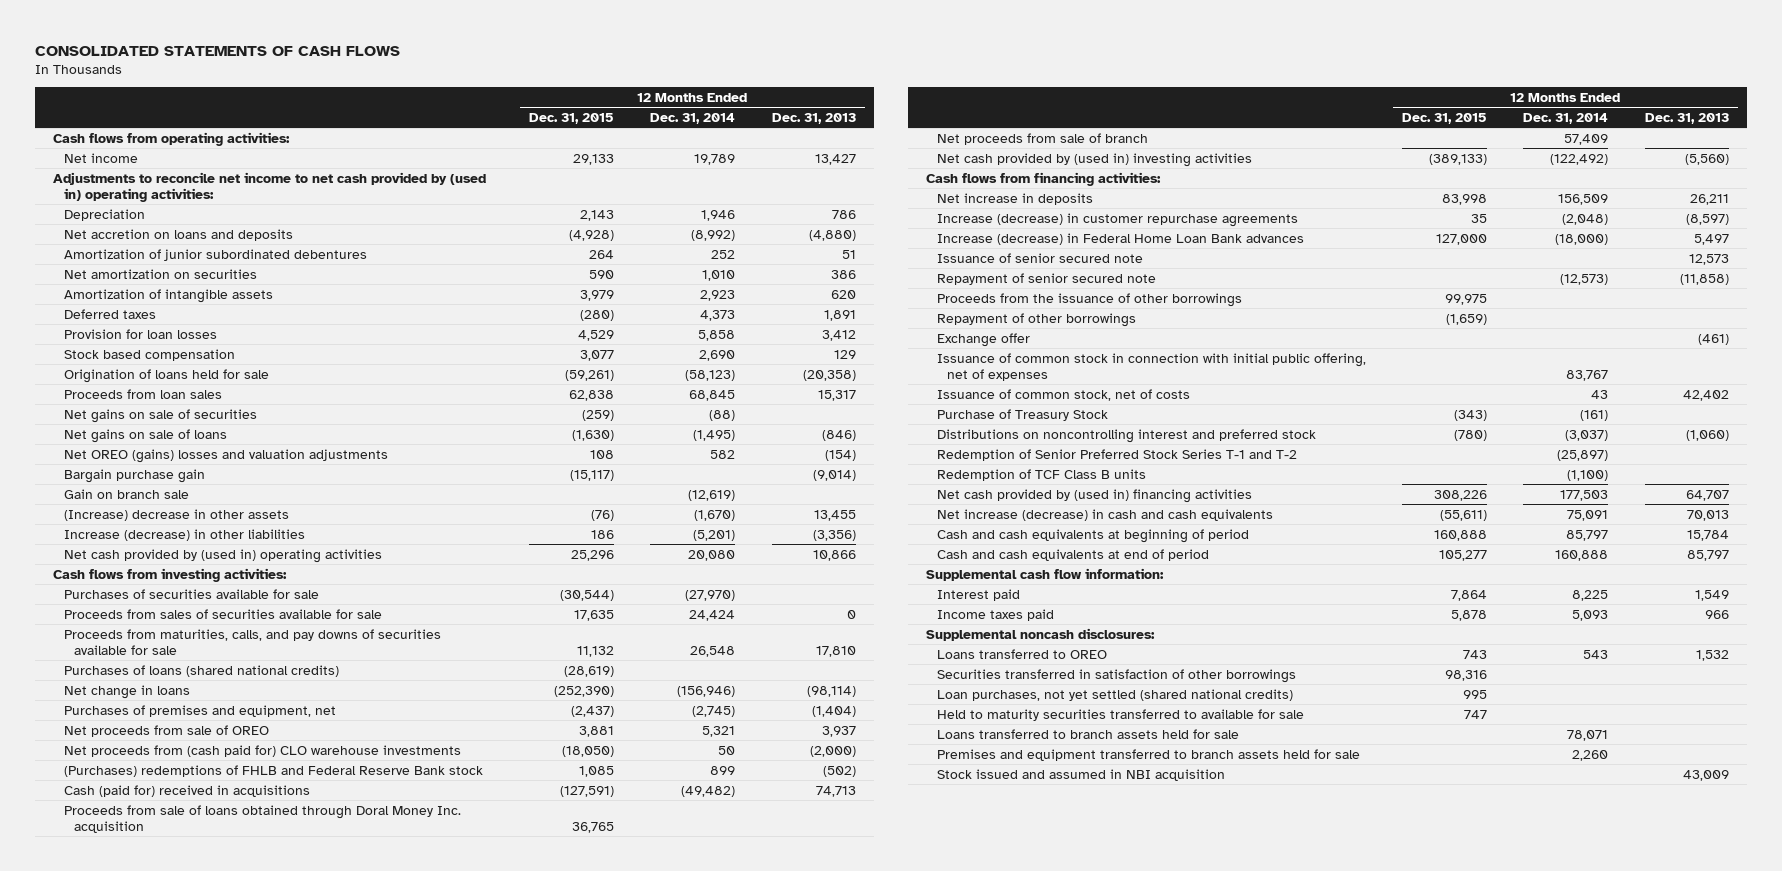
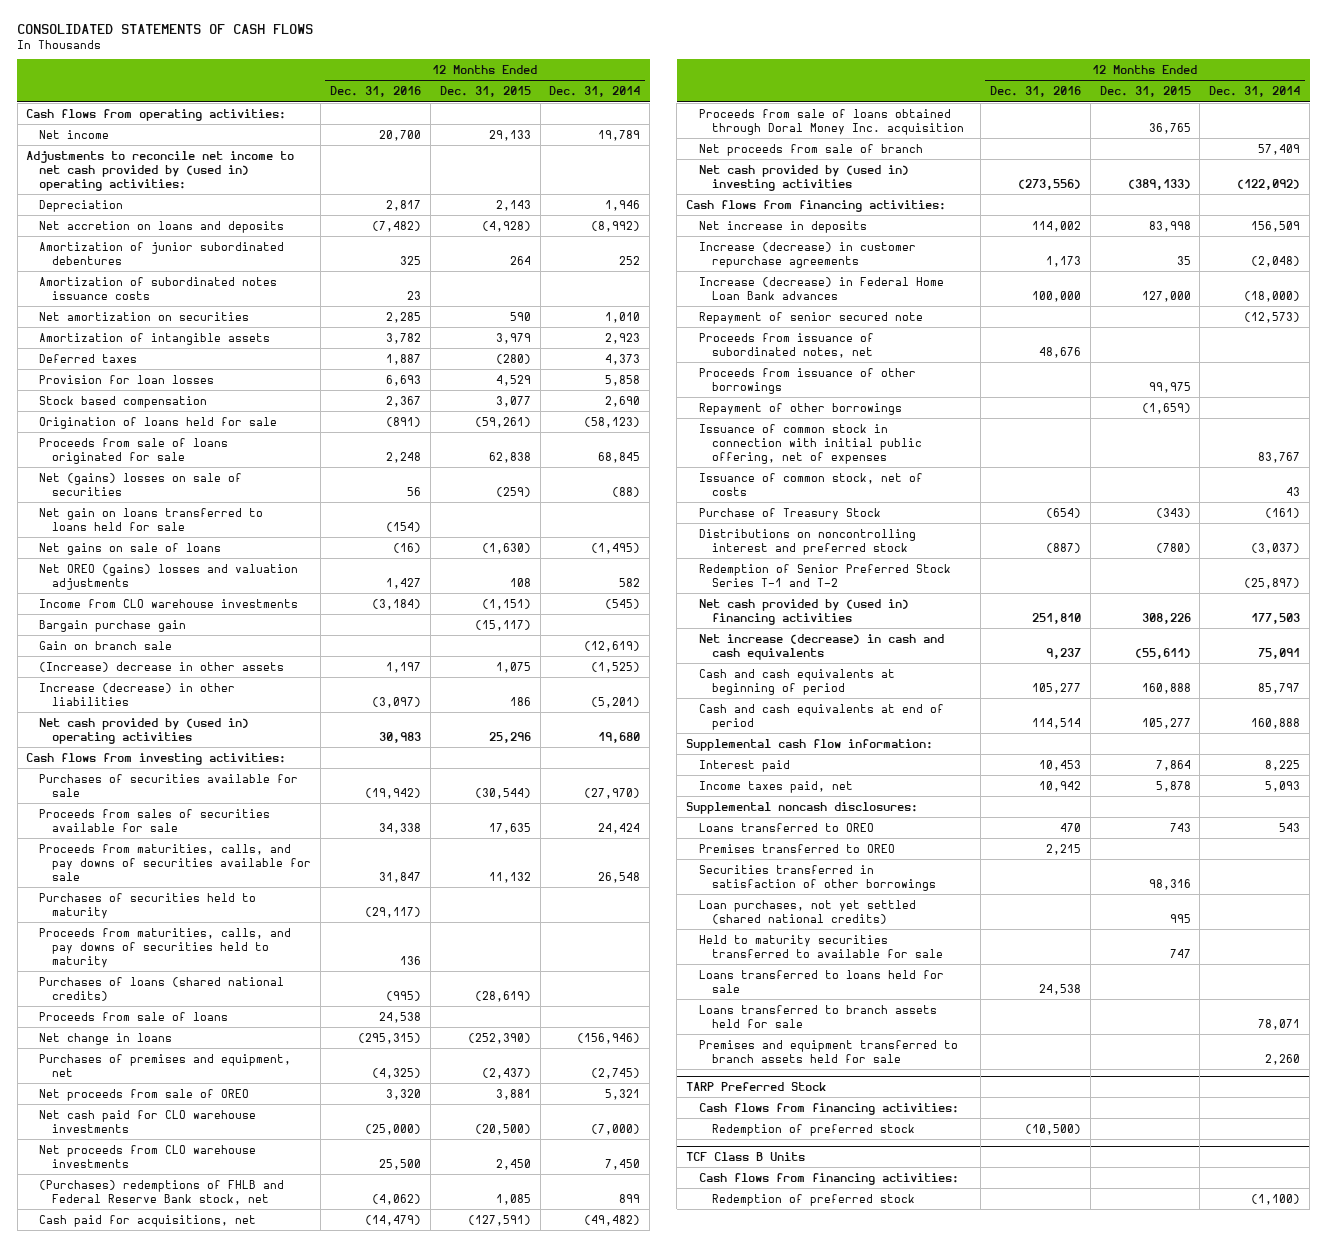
[771,112,856,124] Dec. 31, 2013 -> none
none -> [330,86,422,98] Dec. 31, 2016
none -> [39,276,278,300] Amortization of subordinated notes issuance costs
[63,388,222,399] Proceeds from loan sales -> [39,437,229,464] Proceeds from sale of loans originated for sale
[63,408,257,423] Net gains on sale of securities -> [39,472,243,496] Net (gains) losses on sale of securities
none -> [39,507,264,531] Net gain on loans transferred to loans held for sale
none -> [39,598,299,608] Income from CLO warehouse investments
[591,509,615,521] (76) -> [495,661,531,673] 1,075
[694,509,736,521] (1,670) -> [591,661,641,673] (1,525)
[688,549,736,561] 20,080 -> [598,731,641,743] 19,680
none -> [39,892,257,919] Purchases of securities held to maturity
none -> [39,927,292,968] Proceeds from maturities, calls, and pay downs of securities held to maturity
none -> [39,1011,229,1021] Proceeds from sale of loans
[63,744,461,757] Net proceeds from (cash paid for) CLO warehouse investments -> [39,1109,257,1133] Net cash paid for CLO warehouse investments
[562,745,615,757] (18,050) -> [474,1123,531,1135] (20,500)
[718,745,736,755] 50 -> [591,1123,641,1135] (7,000)
none -> [39,1144,257,1168] Net proceeds from CLO warehouse investments
[63,764,483,777] (Purchases) redemptions of FHLB and Federal Reserve Bank stock -> [39,1179,285,1205] (Purchases) redemptions of FHLB and Federal Reserve Bank stock, net
[63,784,310,797] Cash (paid for) received in acquisitions -> [39,1214,257,1227] Cash paid for acquisitions, net
[1550,153,1609,165] (122,492) -> [1237,178,1301,190] (122,092)
[936,252,1143,263] Issuance of senior secured note -> none
none -> [699,332,875,358] Proceeds from issuance of subordinated notes, net
[936,292,1242,307] Proceeds from the issuance of other borrowings -> [699,367,917,394] Proceeds from issuance of other borrowings
[936,332,1030,347] Exchange offer -> none
[936,468,1146,481] Redemption of TCF Class B units -> none
[936,608,1054,621] Income taxes paid -> [699,780,854,793] Income taxes paid, net
none -> [699,843,896,853] Premises transferred to OREO
none -> [699,969,945,993] Loans transferred to loans held for sale
[936,768,1225,781] Stock issued and assumed in NBI acquisition -> none
none -> [686,1081,827,1091] TARP Preferred Stock
none -> [699,1102,960,1115] Cash flows from financing activities:
none -> [712,1123,916,1136] Redemption of preferred stock
none -> [686,1151,806,1161] TCF Class B Units
none -> [699,1172,960,1185] Cash flows from financing activities:
none -> [712,1193,916,1206] Redemption of preferred stock

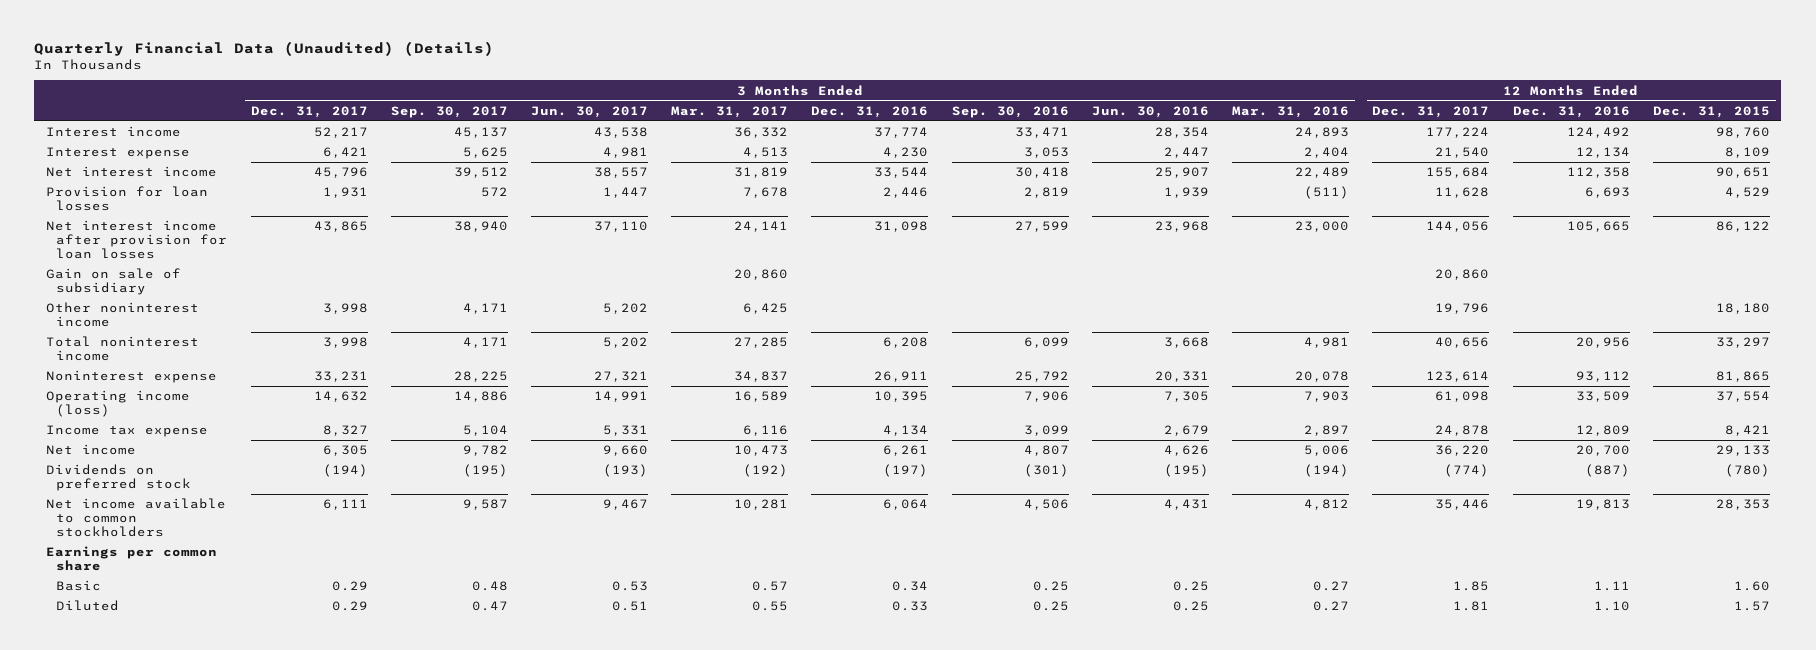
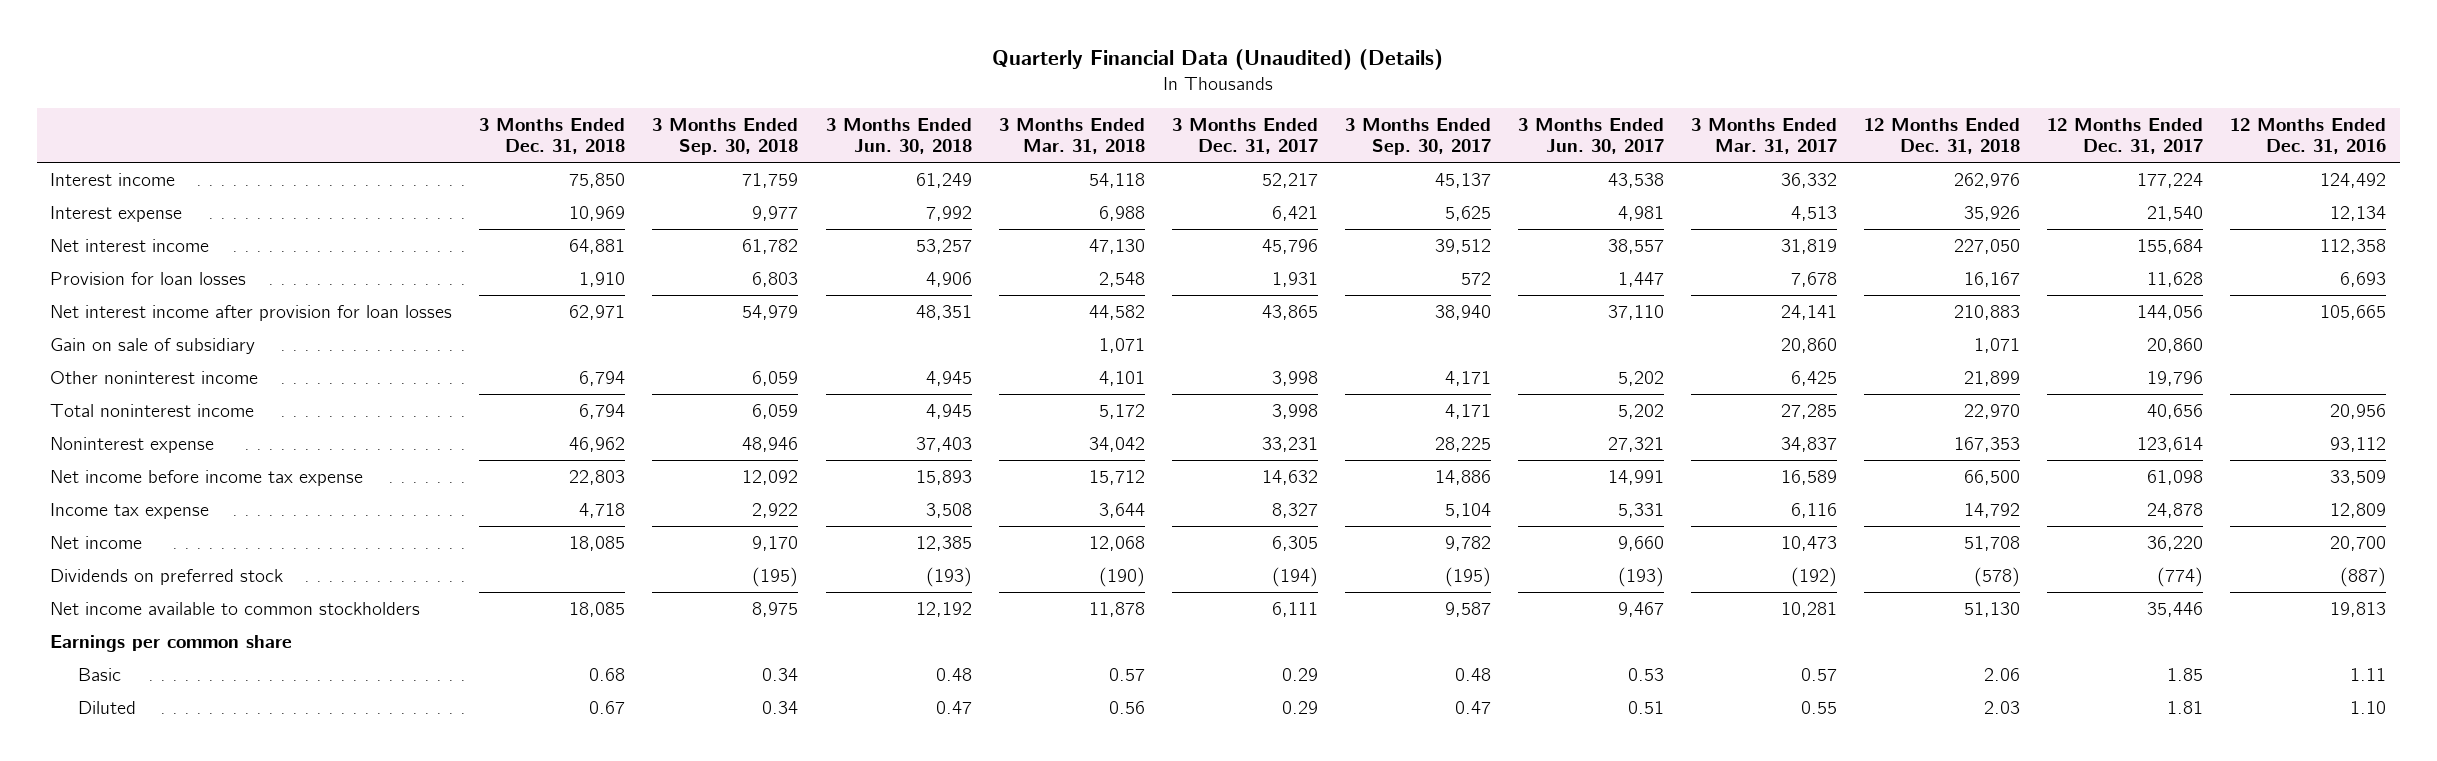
[811,105,929,118] Dec. 31, 2016 -> none
[951,105,1069,118] Sep. 30, 2016 -> none
[1091,105,1209,118] Jun. 30, 2016 -> none
[1232,105,1350,118] Mar. 31, 2016 -> none
[1652,105,1770,118] Dec. 31, 2015 -> none
none -> [479,117,626,155] 3 Months Ended Dec. 31, 2018
none -> [652,117,799,156] 3 Months Ended Sep. 30, 2018
none -> [825,117,972,155] 3 Months Ended Jun. 30, 2018
none -> [998,117,1145,155] 3 Months Ended Mar. 31, 2018
none -> [1864,117,2021,155] 12 Months Ended Dec. 31, 2018
[45,390,190,418] Operating income (loss) -> [50,469,364,486] Net income before income tax expense

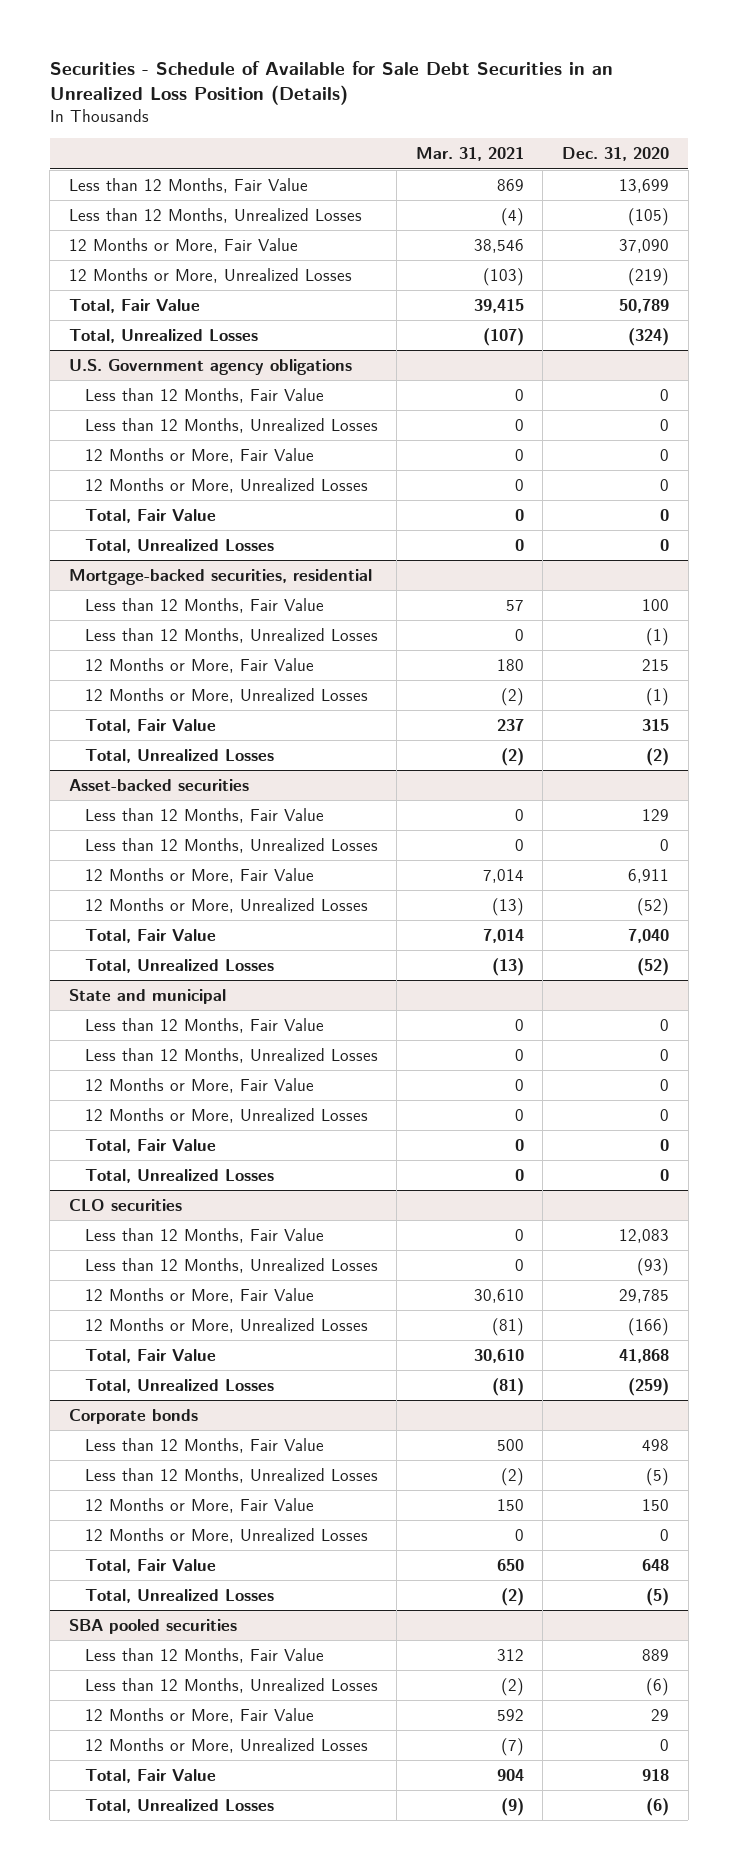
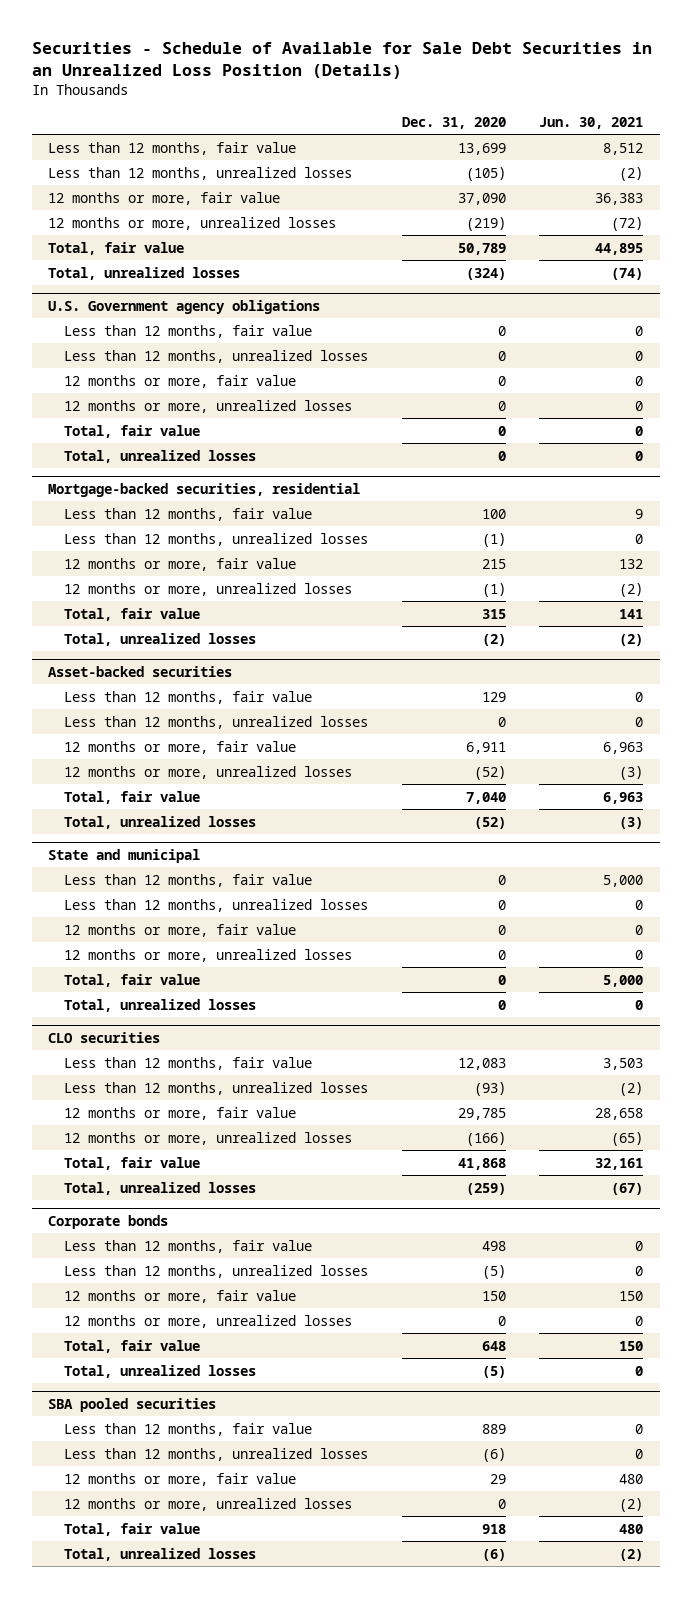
[415,147,524,162] Mar. 31, 2021 -> none
none -> [539,116,644,129] Jun. 30, 2021
[68,177,308,193] Less than 12 Months, Fair Value -> [48,141,297,155] Less than 12 months, fair value
[68,207,362,223] Less than 12 Months, Unrealized Losses -> [48,166,353,180] Less than 12 months, unrealized losses
[68,237,298,253] 12 Months or More, Fair Value -> [48,191,281,205] 12 months or more, fair value
[68,267,352,283] 12 Months or More, Unrealized Losses -> [48,216,337,230] 12 months or more, unrealized losses
[68,298,200,313] Total, Fair Value -> [48,241,185,255] Total, fair value
[68,328,258,343] Total, Unrealized Losses -> [48,266,241,280] Total, unrealized losses
[84,387,324,403] Less than 12 Months, Fair Value -> [64,324,313,338] Less than 12 months, fair value
[84,417,378,433] Less than 12 Months, Unrealized Losses -> [64,349,369,363] Less than 12 months, unrealized losses
[84,447,314,463] 12 Months or More, Fair Value -> [64,374,297,388] 12 months or more, fair value
[84,477,368,493] 12 Months or More, Unrealized Losses -> [64,399,353,413] 12 months or more, unrealized losses
[84,508,216,523] Total, Fair Value -> [64,424,201,438] Total, fair value
[84,538,274,553] Total, Unrealized Losses -> [64,449,257,463] Total, unrealized losses
[84,597,324,613] Less than 12 Months, Fair Value -> [64,507,313,521] Less than 12 months, fair value
[84,627,378,643] Less than 12 Months, Unrealized Losses -> [64,532,369,546] Less than 12 months, unrealized losses
[84,657,314,673] 12 Months or More, Fair Value -> [64,557,297,571] 12 months or more, fair value
[84,687,368,703] 12 Months or More, Unrealized Losses -> [64,582,353,596] 12 months or more, unrealized losses
[84,718,216,733] Total, Fair Value -> [64,607,201,621] Total, fair value
[84,748,274,763] Total, Unrealized Losses -> [64,632,257,646] Total, unrealized losses
[84,807,324,823] Less than 12 Months, Fair Value -> [64,690,313,704] Less than 12 months, fair value
[84,837,378,853] Less than 12 Months, Unrealized Losses -> [64,715,369,729] Less than 12 months, unrealized losses
[84,867,314,883] 12 Months or More, Fair Value -> [64,740,297,754] 12 months or more, fair value
[84,897,368,913] 12 Months or More, Unrealized Losses -> [64,765,353,779] 12 months or more, unrealized losses
[84,928,216,943] Total, Fair Value -> [64,790,201,804] Total, fair value
[84,958,274,973] Total, Unrealized Losses -> [64,815,257,829] Total, unrealized losses
[84,1017,324,1033] Less than 12 Months, Fair Value -> [64,873,313,887] Less than 12 months, fair value
[84,1047,378,1063] Less than 12 Months, Unrealized Losses -> [64,898,369,912] Less than 12 months, unrealized losses
[84,1077,314,1093] 12 Months or More, Fair Value -> [64,923,297,937] 12 months or more, fair value
[84,1107,368,1123] 12 Months or More, Unrealized Losses -> [64,948,353,962] 12 months or more, unrealized losses
[84,1138,216,1153] Total, Fair Value -> [64,973,201,987] Total, fair value
[84,1168,274,1183] Total, Unrealized Losses -> [64,998,257,1012] Total, unrealized losses
[84,1227,324,1243] Less than 12 Months, Fair Value -> [64,1056,313,1070] Less than 12 months, fair value
[84,1257,378,1273] Less than 12 Months, Unrealized Losses -> [64,1081,369,1095] Less than 12 months, unrealized losses
[84,1287,314,1303] 12 Months or More, Fair Value -> [64,1106,297,1120] 12 months or more, fair value
[84,1317,368,1333] 12 Months or More, Unrealized Losses -> [64,1131,353,1145] 12 months or more, unrealized losses
[84,1348,216,1363] Total, Fair Value -> [64,1156,201,1170] Total, fair value
[84,1378,274,1393] Total, Unrealized Losses -> [64,1181,257,1195] Total, unrealized losses
[84,1437,324,1453] Less than 12 Months, Fair Value -> [64,1239,313,1253] Less than 12 months, fair value
[84,1467,378,1483] Less than 12 Months, Unrealized Losses -> [64,1264,369,1278] Less than 12 months, unrealized losses
[84,1497,314,1513] 12 Months or More, Fair Value -> [64,1289,297,1303] 12 months or more, fair value
[84,1527,368,1543] 12 Months or More, Unrealized Losses -> [64,1314,353,1328] 12 months or more, unrealized losses
[84,1558,216,1573] Total, Fair Value -> [64,1339,201,1353] Total, fair value
[84,1588,274,1603] Total, Unrealized Losses -> [64,1364,257,1378] Total, unrealized losses
[84,1647,324,1663] Less than 12 Months, Fair Value -> [64,1422,313,1436] Less than 12 months, fair value
[84,1677,378,1693] Less than 12 Months, Unrealized Losses -> [64,1447,369,1461] Less than 12 months, unrealized losses
[84,1707,314,1723] 12 Months or More, Fair Value -> [64,1472,297,1486] 12 months or more, fair value
[84,1737,368,1753] 12 Months or More, Unrealized Losses -> [64,1497,353,1511] 12 months or more, unrealized losses
[84,1768,216,1783] Total, Fair Value -> [64,1522,201,1536] Total, fair value
[84,1798,274,1813] Total, Unrealized Losses -> [64,1547,257,1561] Total, unrealized losses

